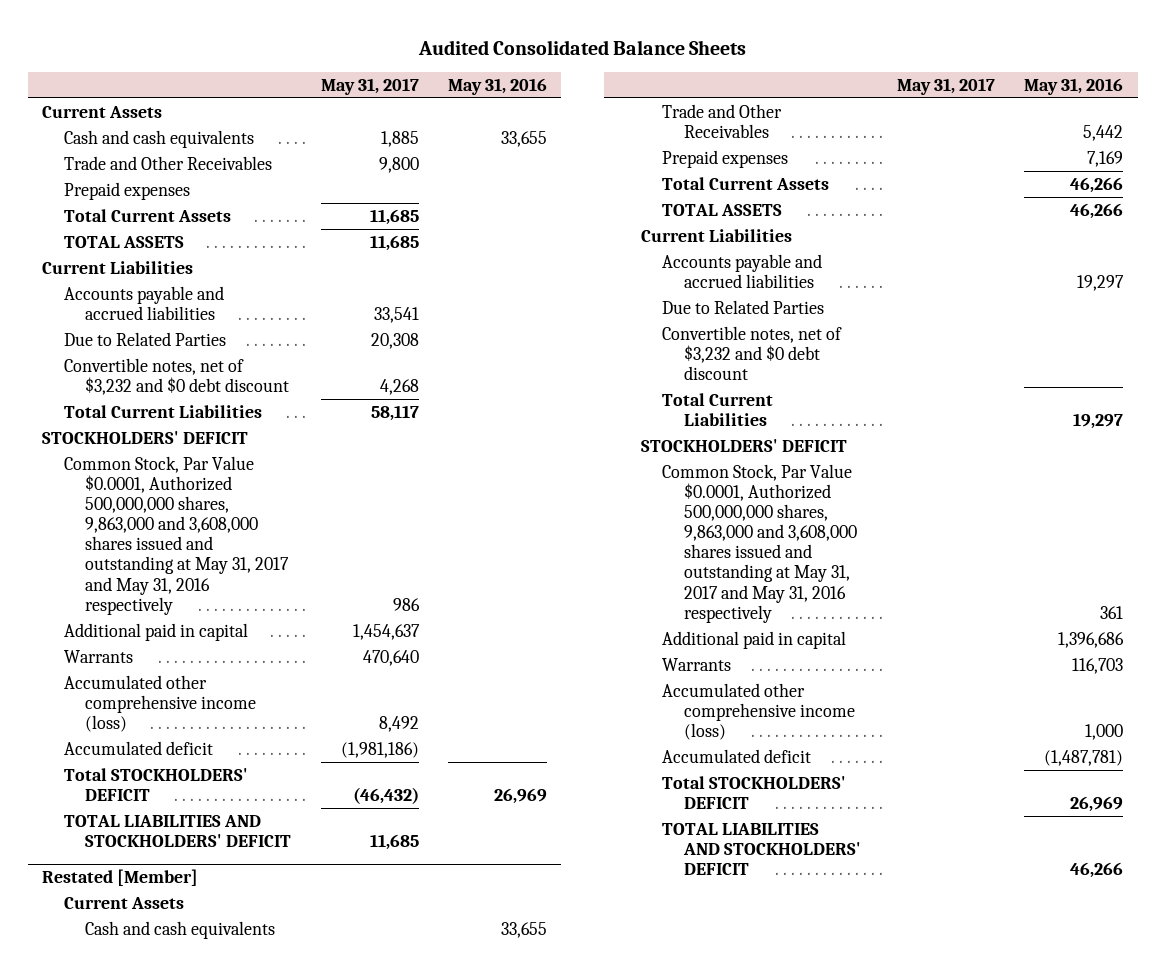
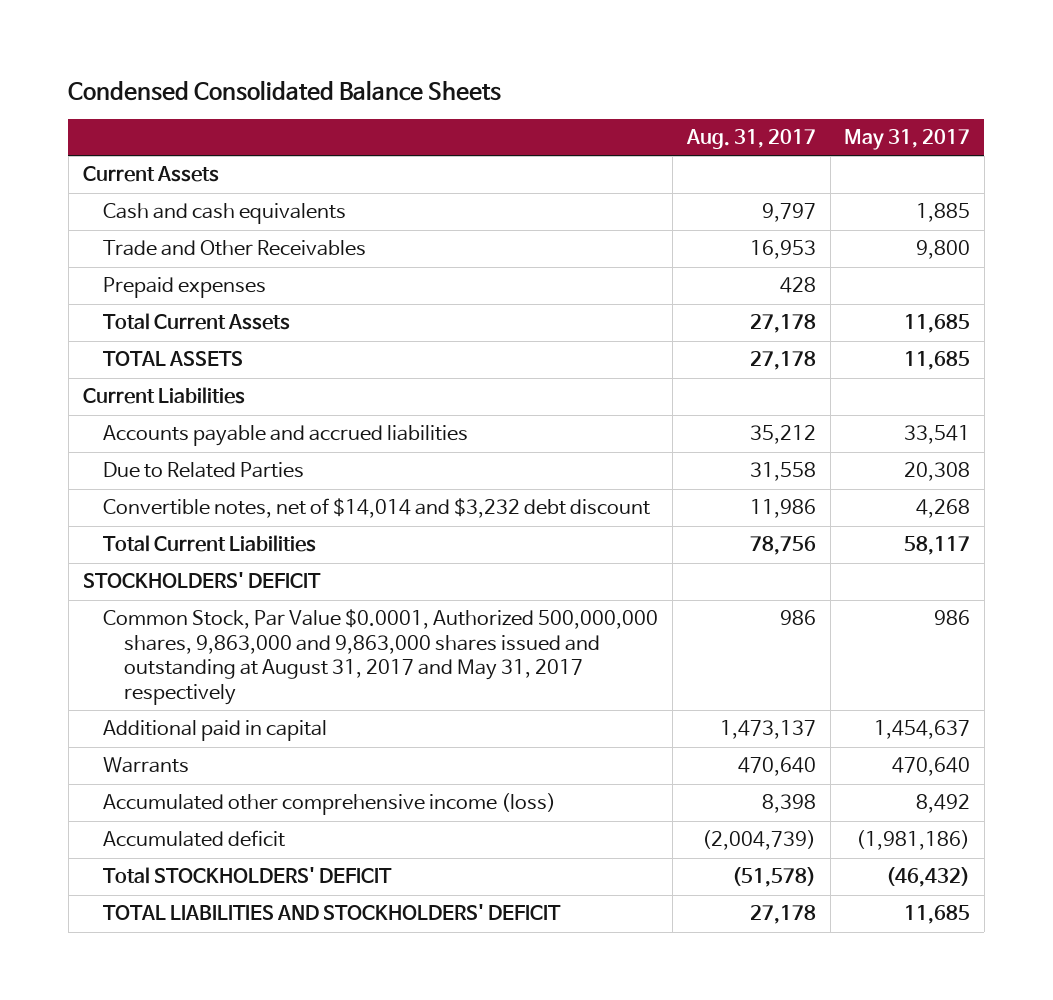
[417,39,746,55] Audited Consolidated Balance Sheets -> [68,79,502,101] Condensed Consolidated Balance Sheets
[447,77,547,95] May 31, 2016 -> none
none -> [685,128,816,149] Aug. 31, 2017
[63,357,290,395] Convertible notes, net of $3,232 and $0 debt discount -> [103,498,651,519] Convertible notes, net of $14,014 and $3,232 debt discount
[63,455,290,615] Common Stock, Par Value $0.0001, Authorized 500,000,000 shares, 9,863,000 and 3,608,000 shares issued and outstanding at May 31, 2017 and May 31, 2016 respectively -> [103,609,659,705] Common Stock, Par Value $0.0001, Authorized 500,000,000 shares, 9,863,000 and 9,863,000 shares issued and outstanding at August 31, 2017 and May 31, 2017 respectively
[42,868,199,886] Restated [Member] -> none
[63,896,184,909] Current Assets -> none
[85,920,276,939] Cash and cash equivalents -> none
[662,103,783,138] Trade and Other Receivables -> none
[662,149,789,168] Prepaid expenses -> none
[662,176,830,190] Total Current Assets -> none
[662,203,783,216] TOTAL ASSETS -> none
[640,228,792,242] Current Liabilities -> none
[662,253,823,288] Accounts payable and accrued liabilities -> none
[662,299,825,314] Due to Related Parties -> none
[662,325,843,381] Convertible notes, net of $3,232 and $0 debt discount -> none
[662,392,774,426] Total Current Liabilities -> none
[640,438,847,452] STOCKHOLDERS' DEFICIT -> none
[662,463,857,623] Common Stock, Par Value $0.0001, Authorized 500,000,000 shares, 9,863,000 and 3,608,000 shares issued and outstanding at May 31, 2017 and May 31, 2016 respectively -> none
[662,630,847,649] Additional paid in capital -> none
[662,657,732,671] Warrants -> none
[662,682,855,741] Accumulated other comprehensive income (loss) -> none
[662,748,812,763] Accumulated deficit -> none
[662,775,847,809] Total STOCKHOLDERS' DEFICIT -> none
[662,822,861,876] TOTAL LIABILITIES AND STOCKHOLDERS' DEFICIT -> none

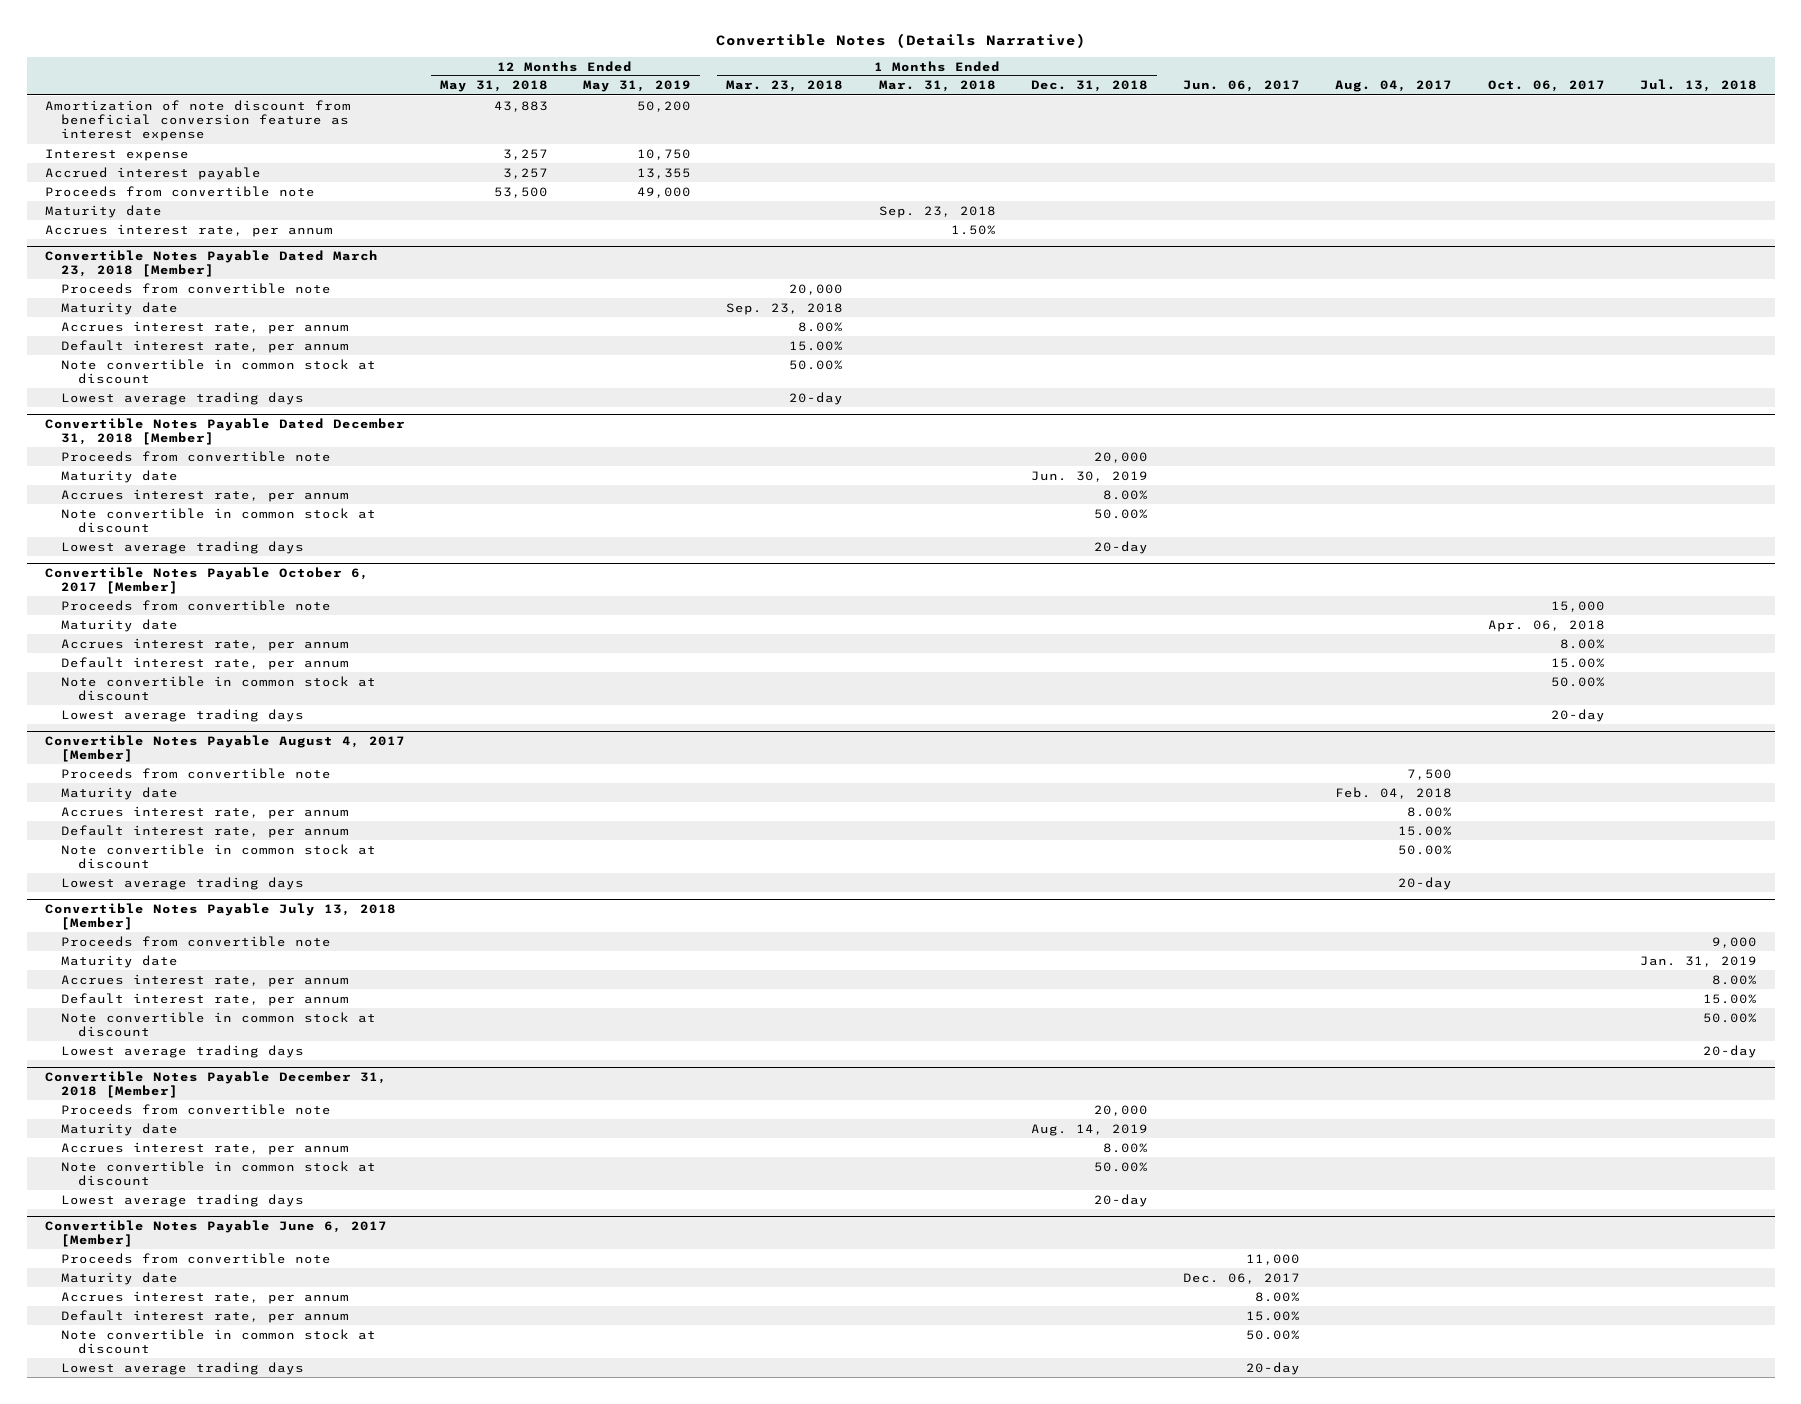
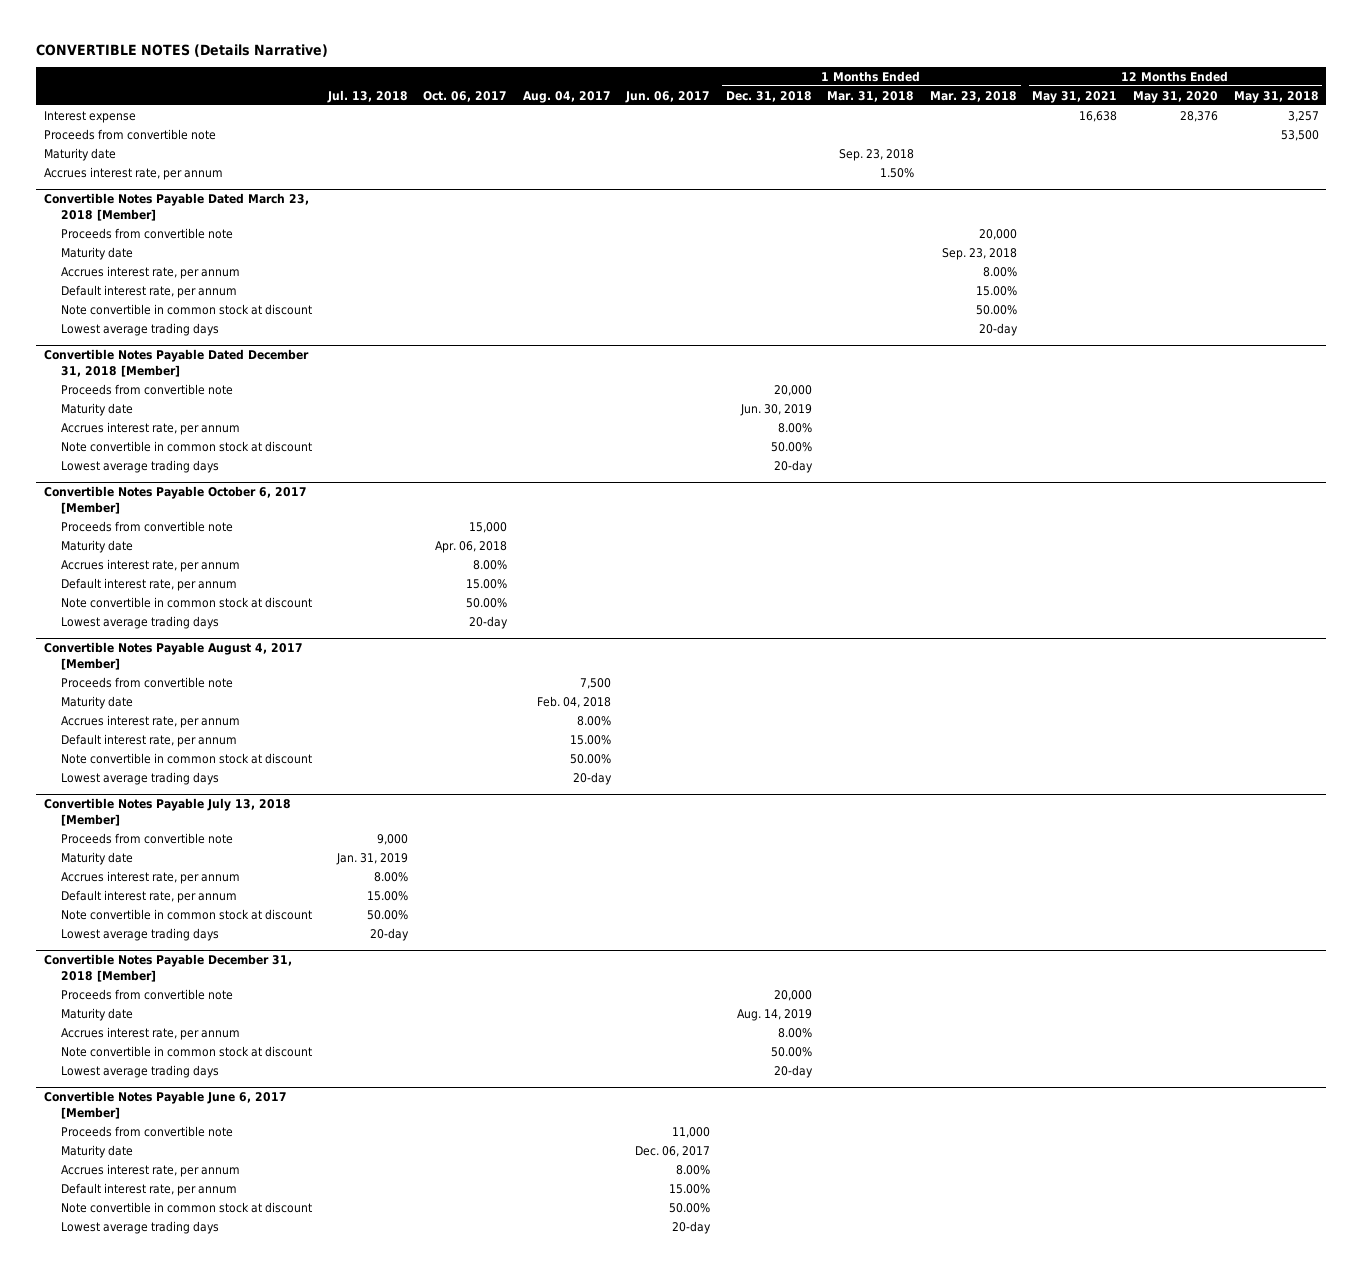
[715,33,1086,49] Convertible Notes (Details Narrative) -> [35,43,328,57] CONVERTIBLE NOTES (Details Narrative)
[583,80,692,93] May 31, 2019 -> none
none -> [1032,90,1118,103] May 31, 2021
none -> [1132,90,1218,103] May 31, 2020
[44,99,351,142] Amortization of note discount from beneficial conversion feature as interest expense -> none
[44,166,261,180] Accrued interest payable -> none

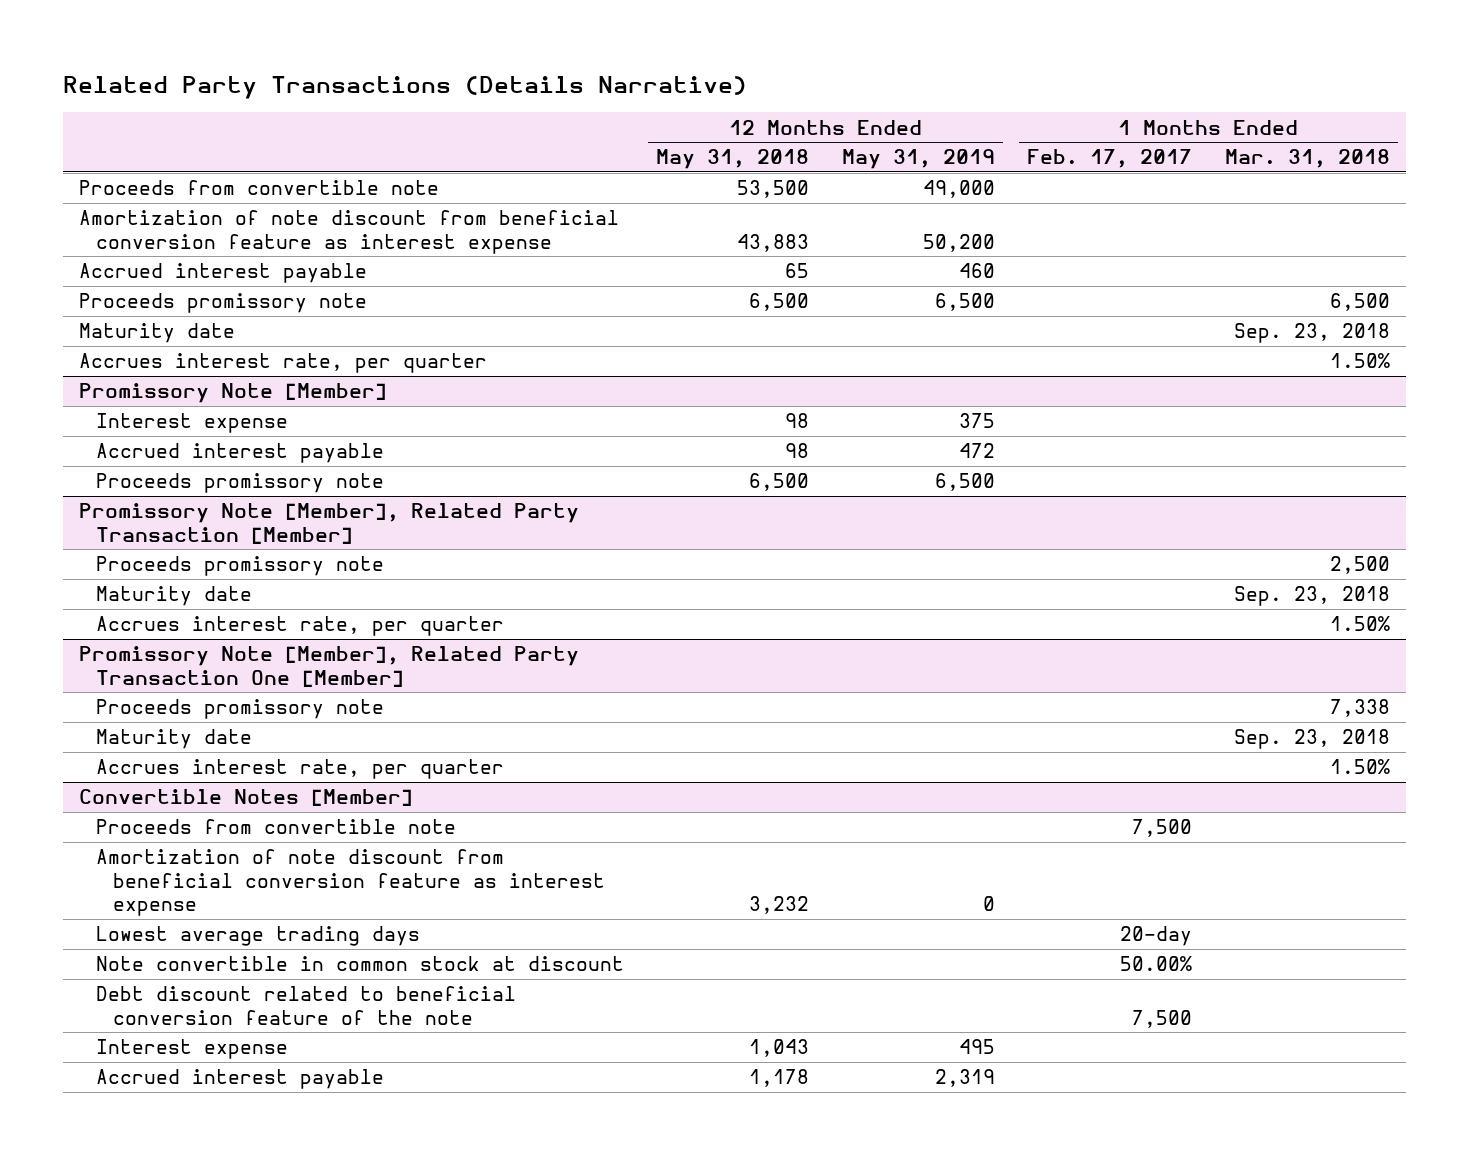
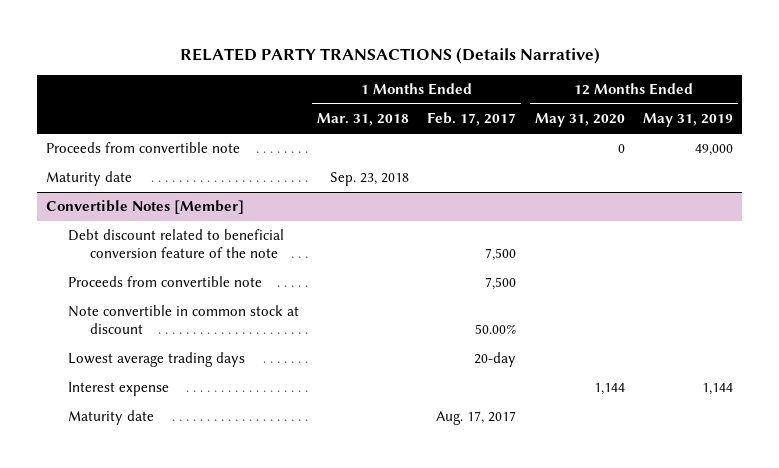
[63,76,748,100] Related Party Transactions (Details Narrative) -> [179,46,600,64] RELATED PARTY TRANSACTIONS (Details Narrative)
[656,149,810,170] May 31, 2018 -> none
none -> [534,113,625,128] May 31, 2020
[79,210,620,254] Amortization of note discount from beneficial conversion feature as interest expense -> none
[79,263,368,284] Accrued interest payable -> none
[79,293,368,314] Proceeds promissory note -> none
[79,353,488,374] Accrues interest rate, per quarter -> none
[79,383,388,404] Promissory Note [Member] -> none
[95,413,288,434] Interest expense -> none
[95,443,384,464] Accrued interest payable -> none
[95,473,384,494] Proceeds promissory note -> none
[79,503,580,544] Promissory Note [Member], Related Party Transaction [Member] -> none
[95,556,384,577] Proceeds promissory note -> none
[95,586,252,607] Maturity date -> none
[95,616,504,637] Accrues interest rate, per quarter -> none
[79,646,580,687] Promissory Note [Member], Related Party Transaction One [Member] -> none
[95,699,384,720] Proceeds promissory note -> none
[95,729,252,750] Maturity date -> none
[95,759,504,780] Accrues interest rate, per quarter -> none
[95,986,516,1025] Debt discount related to beneficial conversion feature of the note -> [67,229,284,259] Debt discount related to beneficial conversion feature of the note
[95,849,605,917] Amortization of note discount from beneficial conversion feature as interest expense -> none
[95,1069,384,1090] Accrued interest payable -> none
[95,926,420,947] Lowest average trading days -> [67,352,245,368] Lowest average trading days
[958,1039,995,1055] 495 -> [702,383,734,396] 1,144
none -> [67,410,154,426] Maturity date

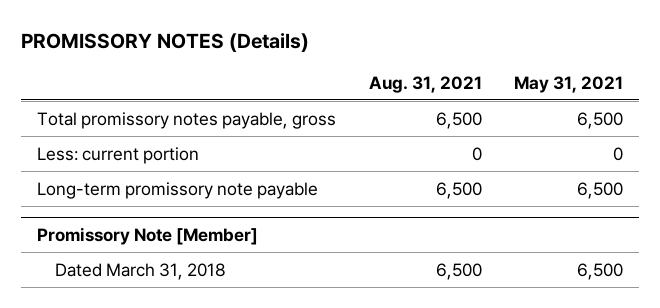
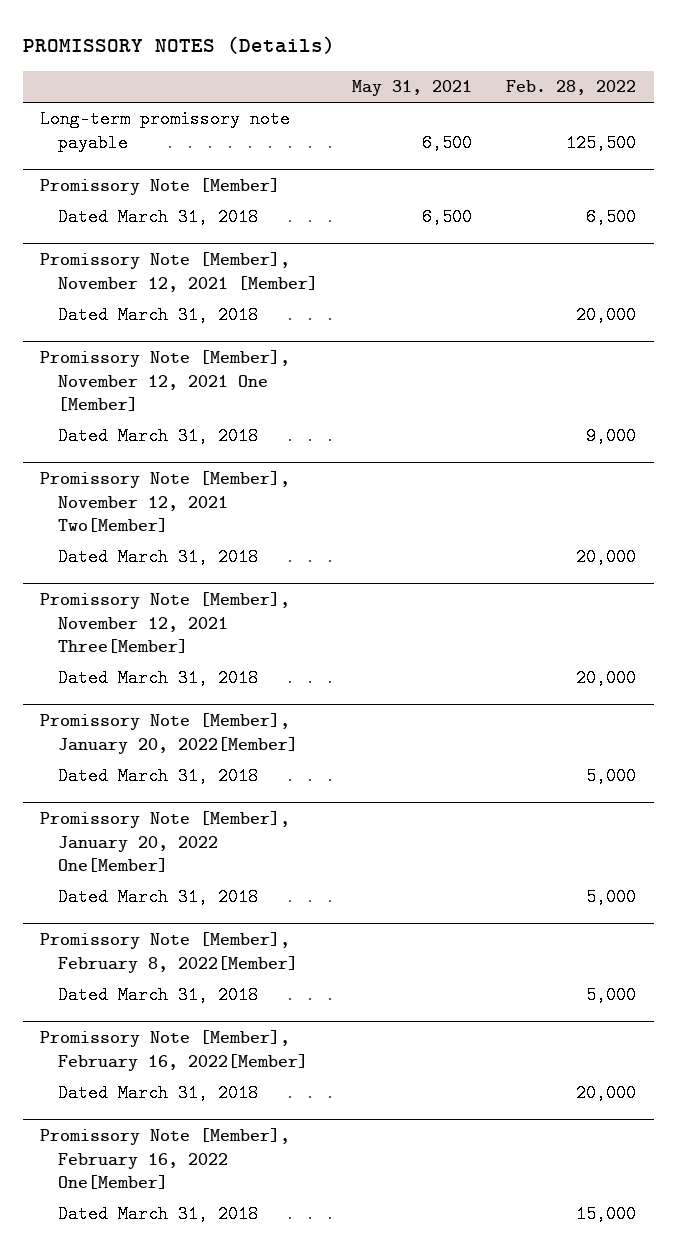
[368,75,482,93] Aug. 31, 2021 -> none
none -> [506,80,637,96] Feb. 28, 2022
[37,111,337,129] Total promissory notes payable, gross -> none
[37,146,200,164] Less: current portion -> none
none -> [40,252,319,292] Promissory Note [Member], November 12, 2021 [Member]
none -> [58,306,259,325] Dated March 31, 2018
none -> [40,350,291,412] Promissory Note [Member], November 12, 2021 One [Member]
none -> [58,427,259,446] Dated March 31, 2018
none -> [40,471,291,533] Promissory Note [Member], November 12, 2021 Two[Member]
none -> [58,548,259,567] Dated March 31, 2018
none -> [40,592,291,654] Promissory Note [Member], November 12, 2021 Three[Member]
none -> [58,669,259,688] Dated March 31, 2018
none -> [40,713,299,754] Promissory Note [Member], January 20, 2022[Member]
none -> [58,767,259,786] Dated March 31, 2018
none -> [40,811,291,873] Promissory Note [Member], January 20, 2022 One[Member]
none -> [58,888,259,907] Dated March 31, 2018
none -> [40,932,299,973] Promissory Note [Member], February 8, 2022[Member]
none -> [58,986,259,1005] Dated March 31, 2018
none -> [40,1030,309,1071] Promissory Note [Member], February 16, 2022[Member]
none -> [58,1084,259,1103] Dated March 31, 2018
none -> [40,1128,291,1190] Promissory Note [Member], February 16, 2022 One[Member]
none -> [58,1205,259,1224] Dated March 31, 2018

